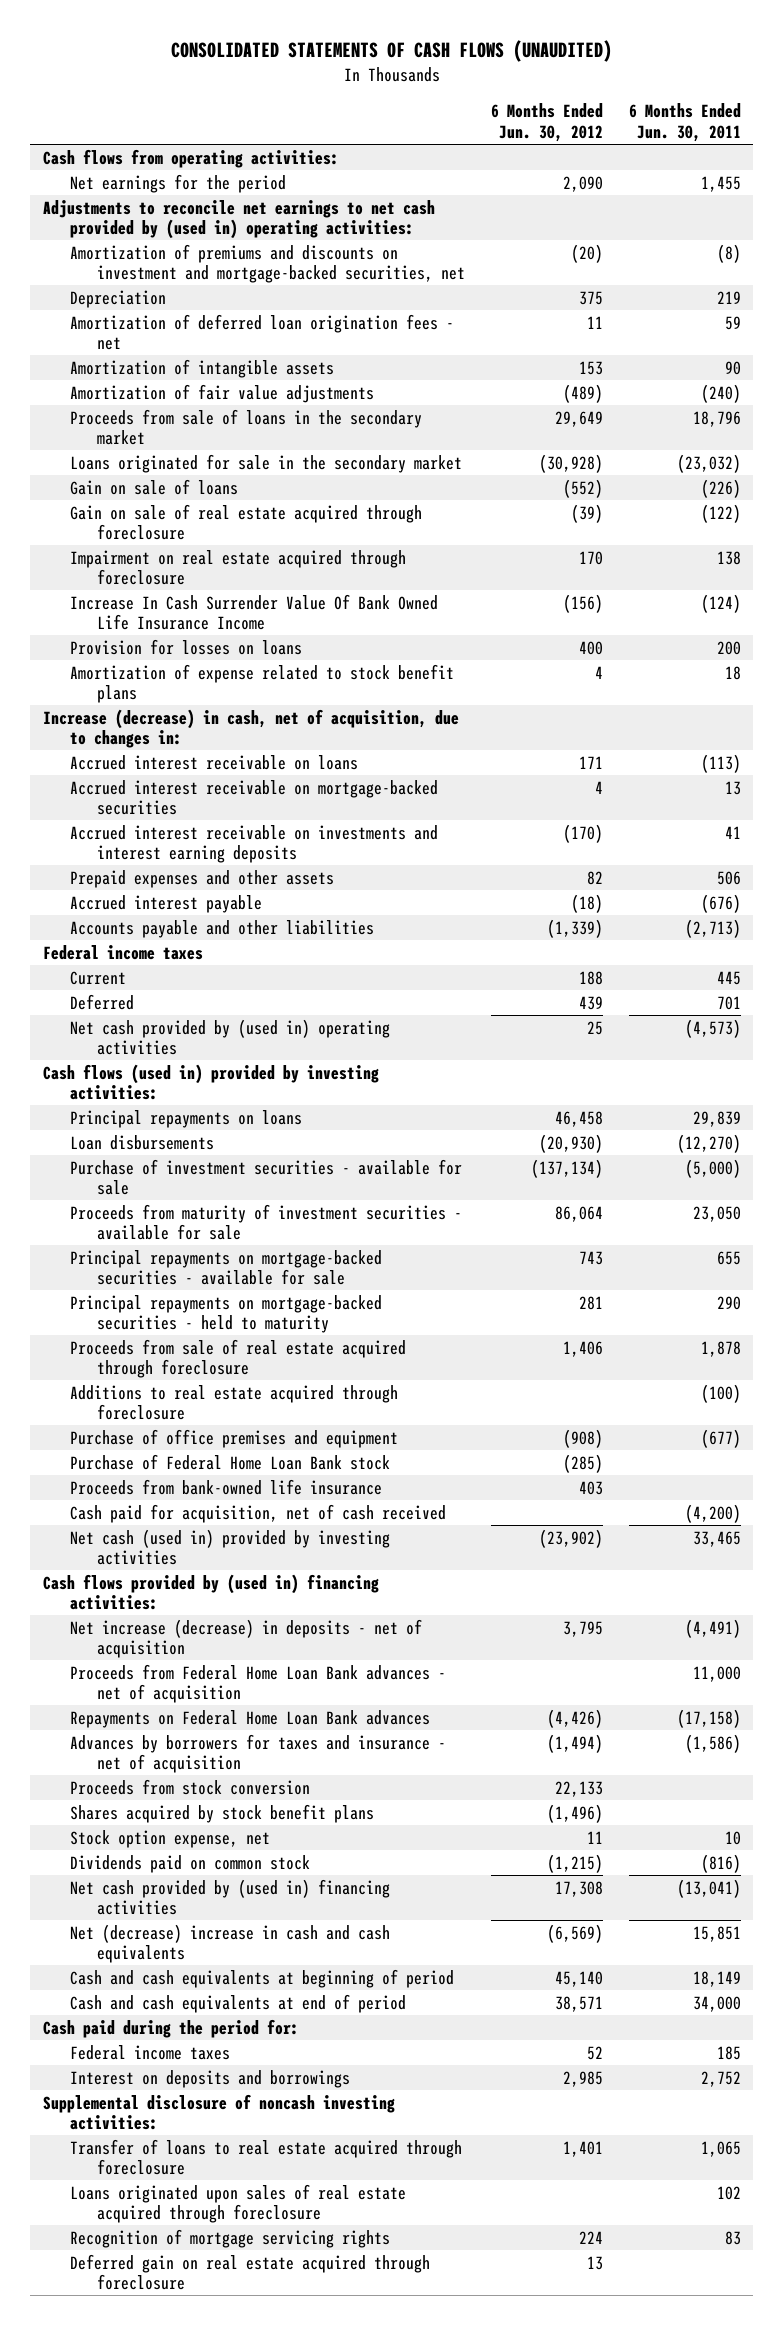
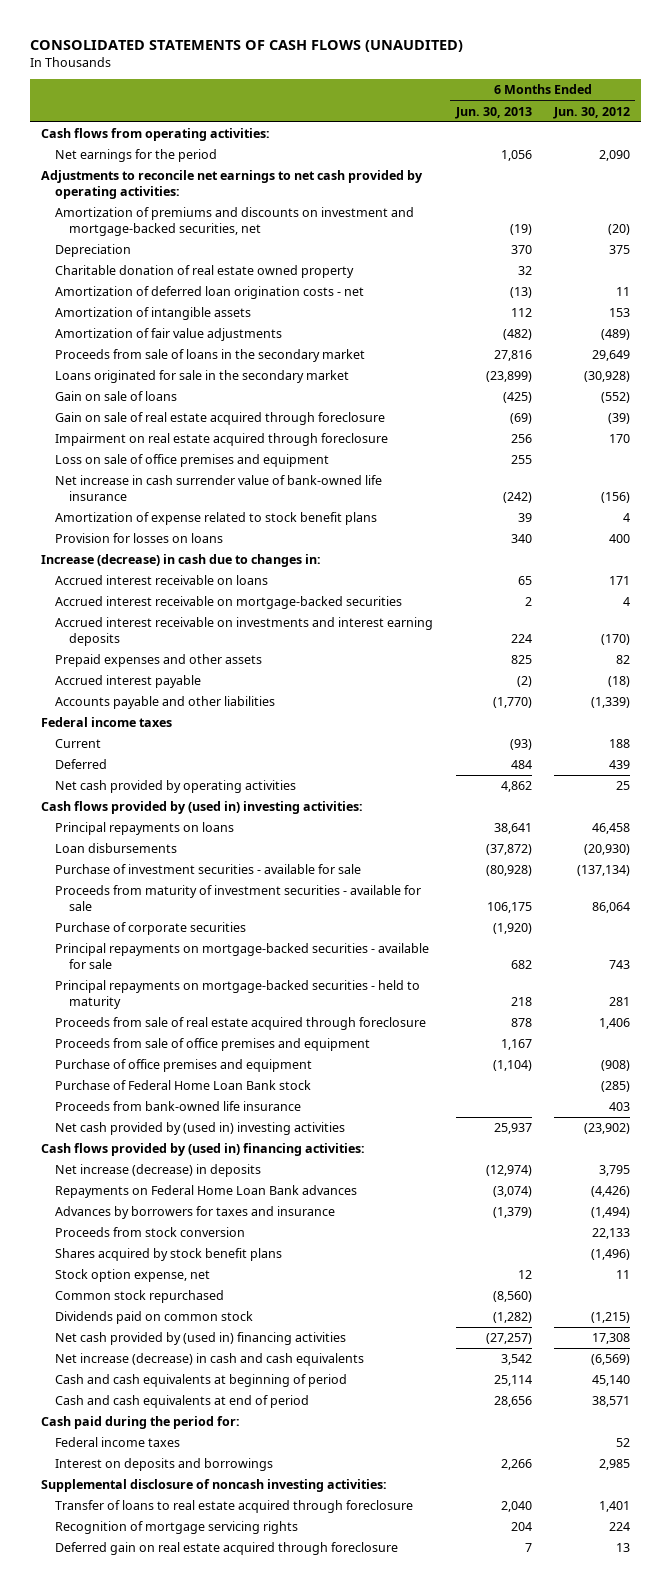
[628,103,741,143] 6 Months Ended Jun. 30, 2011 -> none
none -> [454,106,532,119] Jun. 30, 2013
[42,199,435,240] Adjustments to reconcile net earnings to net cash provided by (used in) operating activities: -> [41,170,424,200] Adjustments to reconcile net earnings to net cash provided by operating activities:
none -> [55,265,355,279] Charitable donation of real estate owned property
[69,313,454,351] Amortization of deferred loan origination fees - net -> [55,286,365,300] Amortization of deferred loan origination costs - net
none -> [55,454,330,468] Loss on sale of office premises and equipment
[69,593,438,631] Increase In Cash Surrender Value Of Bank Owned Life Insurance Income -> [55,475,383,502] Net increase in cash surrender value of bank-owned life insurance
[69,638,302,655] Provision for losses on loans -> [55,533,224,544] Provision for losses on loans
[42,708,459,749] Increase (decrease) in cash, net of acquisition, due to changes in: -> [41,554,322,568] Increase (decrease) in cash due to changes in:
[69,1018,390,1056] Net cash provided by (used in) operating activities -> [55,780,297,794] Net cash provided by operating activities
[42,1063,379,1101] Cash flows (used in) provided by investing activities: -> [41,801,364,815] Cash flows provided by (used in) investing activities:
none -> [55,922,247,936] Purchase of corporate securities
[69,1384,398,1421] Additions to real estate acquired through foreclosure -> none
none -> [55,1038,371,1052] Proceeds from sale of office premises and equipment
[69,1503,446,1523] Cash paid for acquisition, net of cash received -> none
[69,1528,390,1566] Net cash (used in) provided by investing activities -> [55,1122,346,1136] Net cash provided by (used in) investing activities
[69,1663,446,1704] Proceeds from Federal Home Loan Bank advances - net of acquisition -> none
[69,1618,422,1659] Net increase (decrease) in deposits - net of acquisition -> [55,1164,262,1178] Net increase (decrease) in deposits
[69,1733,446,1774] Advances by borrowers for taxes and insurance - net of acquisition -> [55,1206,336,1220] Advances by borrowers for taxes and insurance
none -> [55,1290,225,1304] Common stock repurchased
[69,1923,390,1964] Net (decrease) increase in cash and cash equivalents -> [55,1353,365,1367] Net increase (decrease) in cash and cash equivalents
[69,2183,406,2224] Loans originated upon sales of real estate acquired through foreclosure -> none

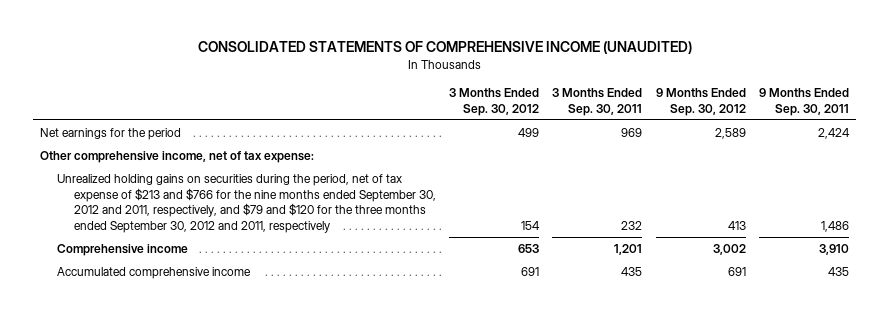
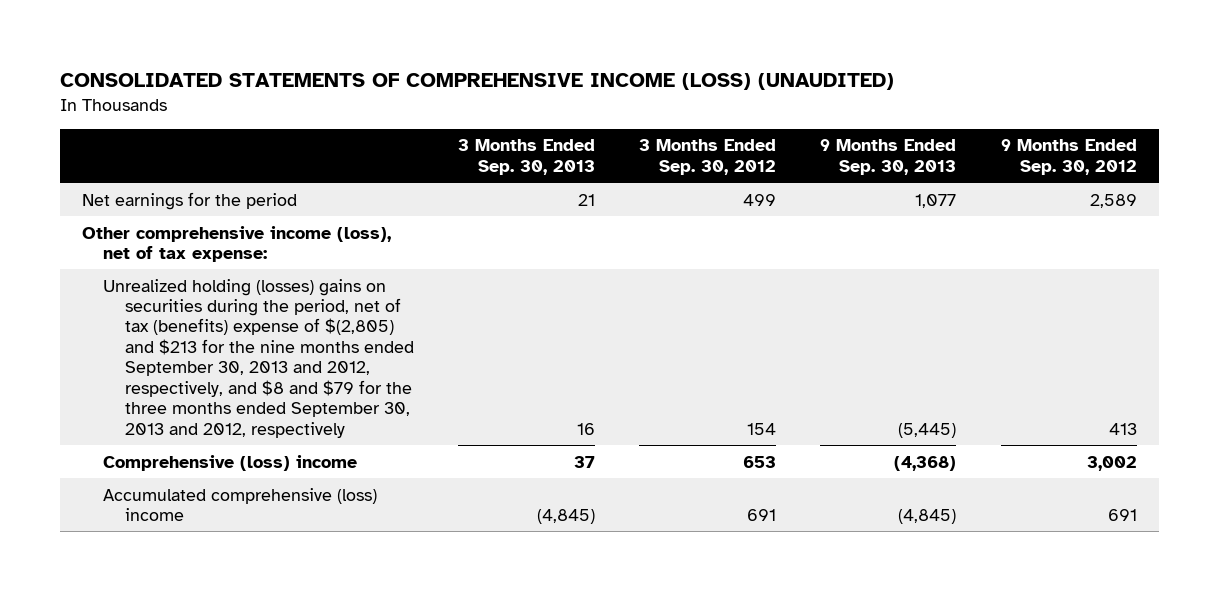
[197,41,692,55] CONSOLIDATED STATEMENTS OF COMPREHENSIVE INCOME (UNAUDITED) -> [59,73,894,91] CONSOLIDATED STATEMENTS OF COMPREHENSIVE INCOME (LOSS) (UNAUDITED)
[552,88,643,116] 3 Months Ended Sep. 30, 2011 -> none
[759,88,850,116] 9 Months Ended Sep. 30, 2011 -> none
none -> [457,139,595,175] 3 Months Ended Sep. 30, 2013
none -> [820,139,957,175] 9 Months Ended Sep. 30, 2013
[39,151,314,164] Other comprehensive income, net of tax expense: -> [81,225,391,262] Other comprehensive income (loss), net of tax expense:
[56,174,436,234] Unrealized holding gains on securities during the period, net of tax expense of $213 and $766 for the nine months ended September 30, 2012 and 2011, respectively, and $79 and $120 for the three months ended September 30, 2012 and 2011, respectively -> [103,278,414,438] Unrealized holding (losses) gains on securities during the period, net of tax (benefits) expense of $(2,805) and $213 for the nine months ended September 30, 2013 and 2012, respectively, and $8 and $79 for the three months ended September 30, 2013 and 2012, respectively
[56,244,188,257] Comprehensive income -> [103,454,358,471] Comprehensive (loss) income
[56,267,251,280] Accumulated comprehensive income -> [103,487,378,521] Accumulated comprehensive (loss) income

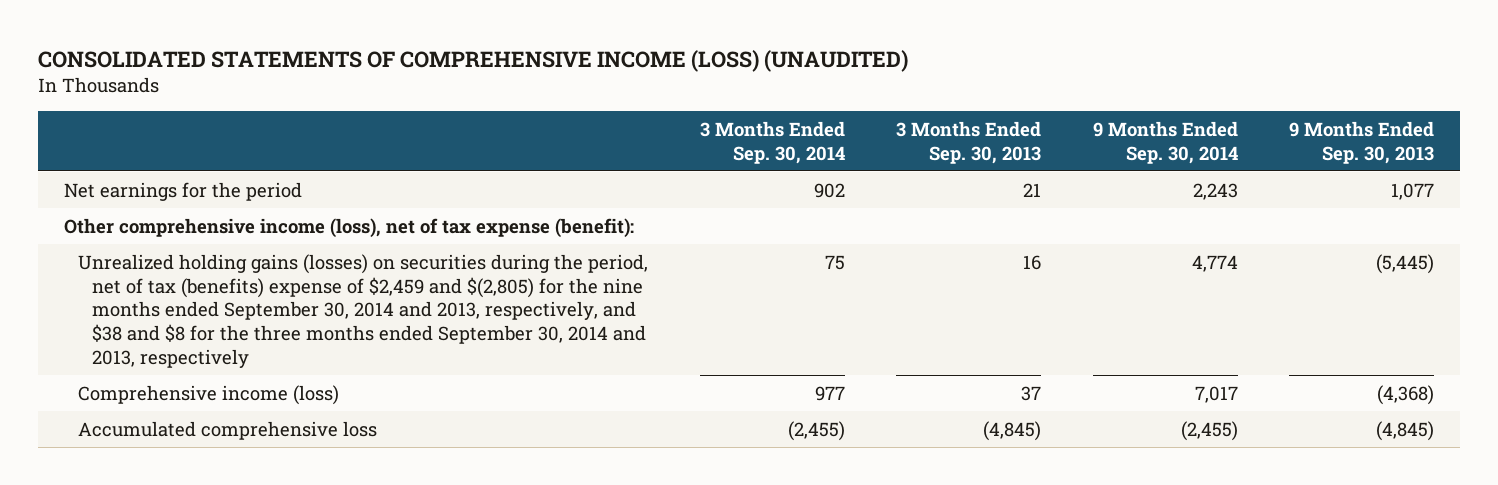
[639,139,777,175] 3 Months Ended Sep. 30, 2012 -> none
[1000,139,1137,175] 9 Months Ended Sep. 30, 2012 -> none
none -> [699,120,845,164] 3 Months Ended Sep. 30, 2014
none -> [1092,120,1238,164] 9 Months Ended Sep. 30, 2014
[81,225,391,262] Other comprehensive income (loss), net of tax expense: -> [63,217,634,238] Other comprehensive income (loss), net of tax expense (benefit):
[103,278,414,438] Unrealized holding (losses) gains on securities during the period, net of tax (benefits) expense of $(2,805) and $213 for the nine months ended September 30, 2013 and 2012, respectively, and $8 and $79 for the three months ended September 30, 2013 and 2012, respectively -> [78,253,649,368] Unrealized holding gains (losses) on securities during the period, net of tax (benefits) expense of $2,459 and $(2,805) for the nine months ended September 30, 2014 and 2013, respectively, and $38 and $8 for the three months ended September 30, 2014 and 2013, respectively
[103,454,358,471] Comprehensive (loss) income -> [78,384,340,405] Comprehensive income (loss)
[103,487,378,521] Accumulated comprehensive (loss) income -> [78,420,378,440] Accumulated comprehensive loss

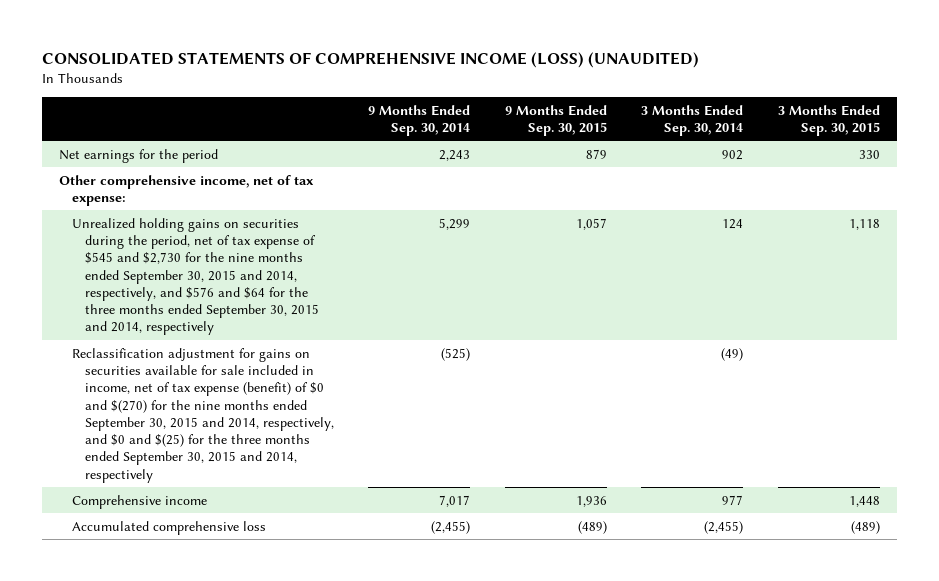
[896,120,1042,164] 3 Months Ended Sep. 30, 2013 -> none
[1288,120,1434,164] 9 Months Ended Sep. 30, 2013 -> none
none -> [504,104,607,136] 9 Months Ended Sep. 30, 2015
none -> [777,104,880,136] 3 Months Ended Sep. 30, 2015
[63,217,634,238] Other comprehensive income (loss), net of tax expense (benefit): -> [58,174,314,206] Other comprehensive income, net of tax expense:
[78,253,649,368] Unrealized holding gains (losses) on securities during the period, net of tax (benefits) expense of $2,459 and $(2,805) for the nine months ended September 30, 2014 and 2013, respectively, and $38 and $8 for the three months ended September 30, 2014 and 2013, respectively -> [71,217,319,336] Unrealized holding gains on securities during the period, net of tax expense of $545 and $2,730 for the nine months ended September 30, 2015 and 2014, respectively, and $576 and $64 for the three months ended September 30, 2015 and 2014, respectively
[824,254,845,270] 75 -> [722,218,744,229] 124
[1191,254,1238,272] 4,774 -> [439,217,471,230] 5,299
none -> [71,347,334,483] Reclassification adjustment for gains on securities available for sale included in income, net of tax expense (benefit) of $0 and $(270) for the nine months ended September 30, 2015 and 2014, respectively, and $0 and $(25) for the three months ended September 30, 2015 and 2014, respectively
[78,384,340,405] Comprehensive income (loss) -> [71,494,207,509] Comprehensive income

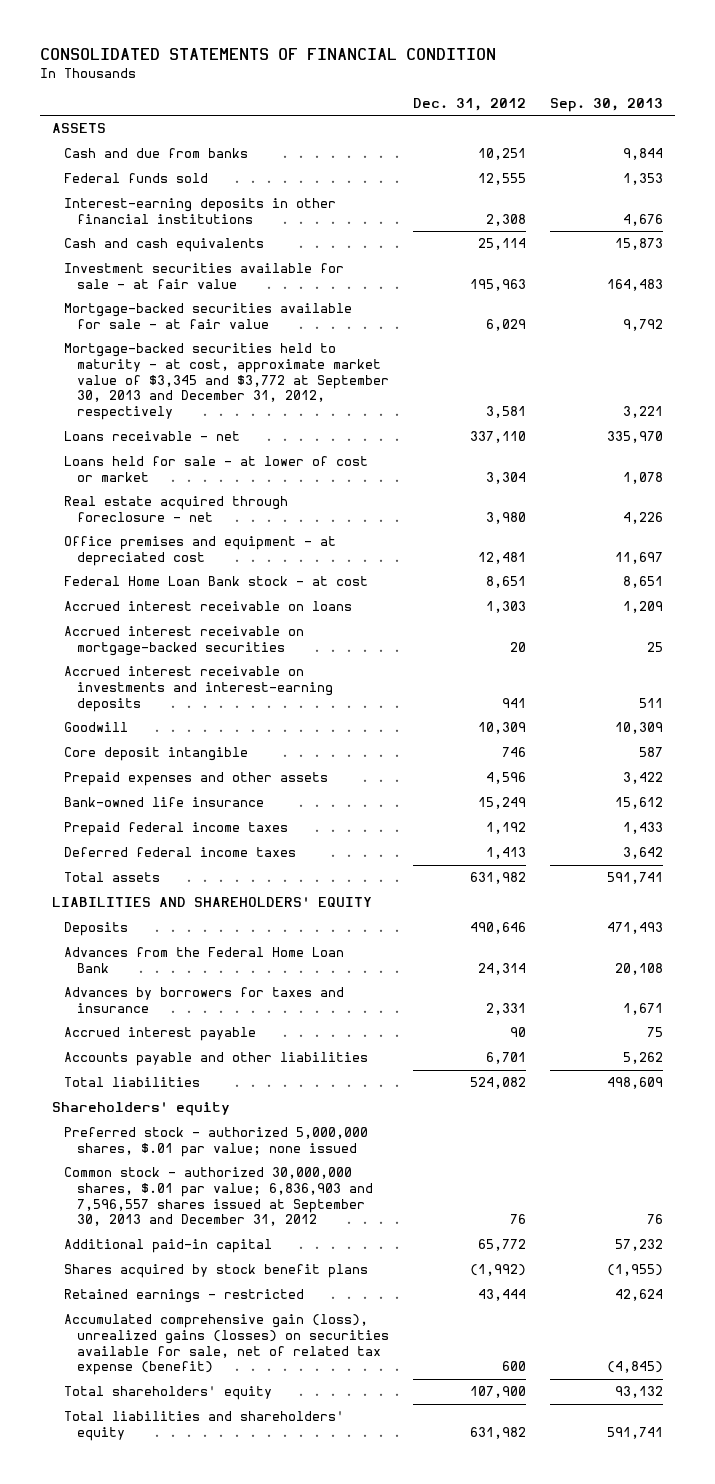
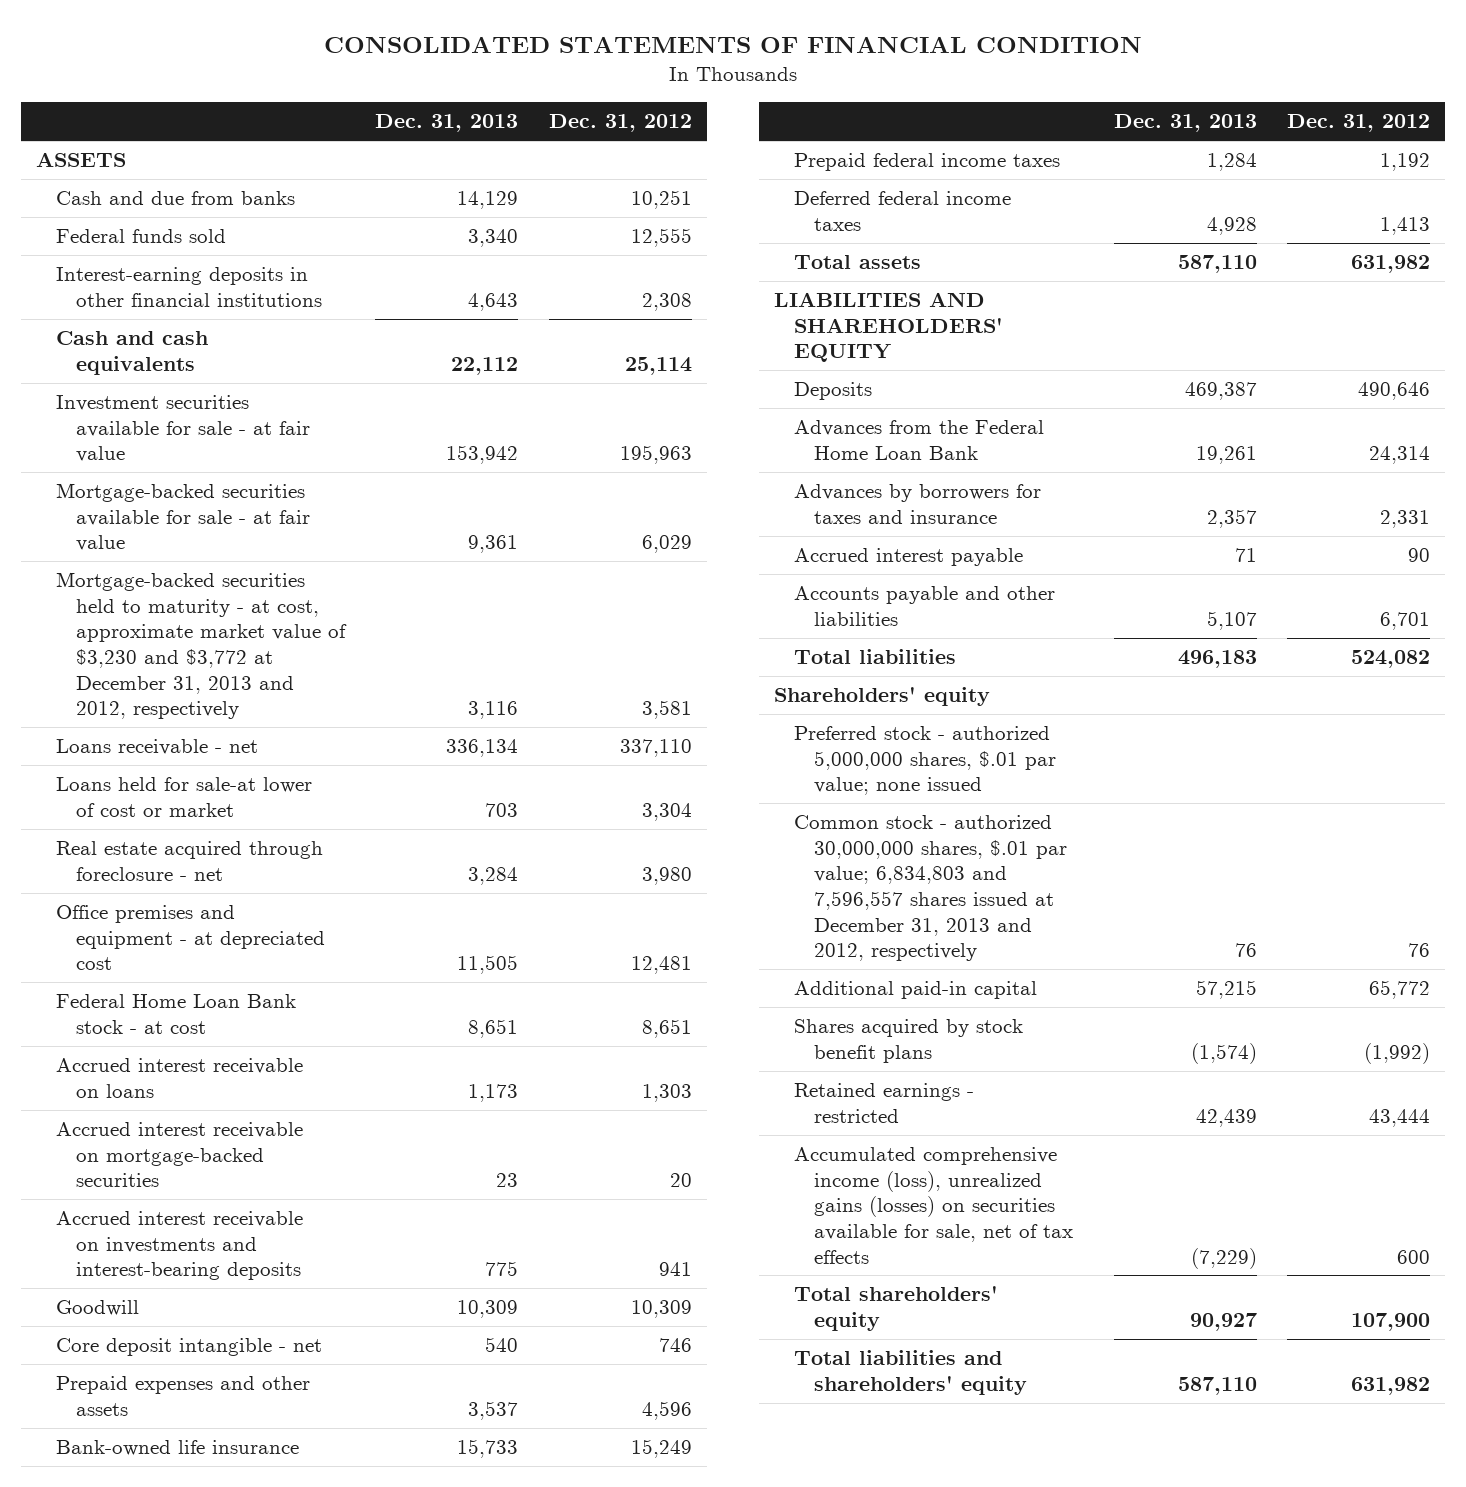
[549,97,663,112] Sep. 30, 2013 -> none
none -> [375,114,519,133] Dec. 31, 2013
[64,343,389,421] Mortgage-backed securities held to maturity - at cost, approximate market value of $3,345 and $3,772 at September 30, 2013 and December 31, 2012, respectively -> [55,572,347,720] Mortgage-backed securities held to maturity - at cost, approximate market value of $3,230 and $3,772 at December 31, 2013 and 2012, respectively
[64,456,369,482] Loans held for sale - at lower of cost or market -> [55,777,312,817] Loans held for sale-at lower of cost or market
[64,666,333,712] Accrued interest receivable on investments and interest-earning deposits -> [55,1211,303,1281] Accrued interest receivable on investments and interest-bearing deposits
[64,747,249,762] Core deposit intangible -> [55,1338,322,1357] Core deposit intangible - net
[64,1167,373,1227] Common stock - authorized 30,000,000 shares, $.01 par value; 6,836,903 and 7,596,557 shares issued at September 30, 2013 and December 31, 2012 -> [794,815,1068,962] Common stock - authorized 30,000,000 shares, $.01 par value; 6,834,803 and 7,596,557 shares issued at December 31, 2013 and 2012, respectively
[64,1314,389,1376] Accumulated comprehensive gain (loss), unrealized gains (losses) on securities available for sale, net of related tax expense (benefit) -> [794,1147,1074,1264] Accumulated comprehensive income (loss), unrealized gains (losses) on securities available for sale, net of tax effects

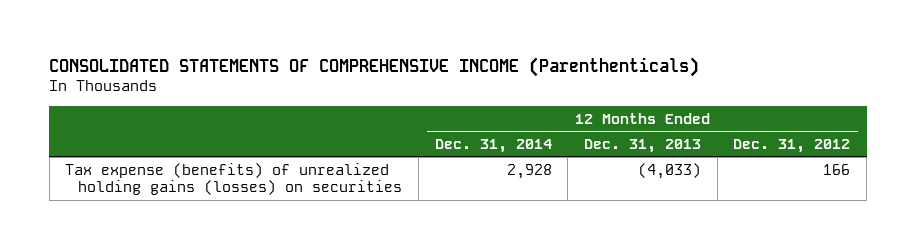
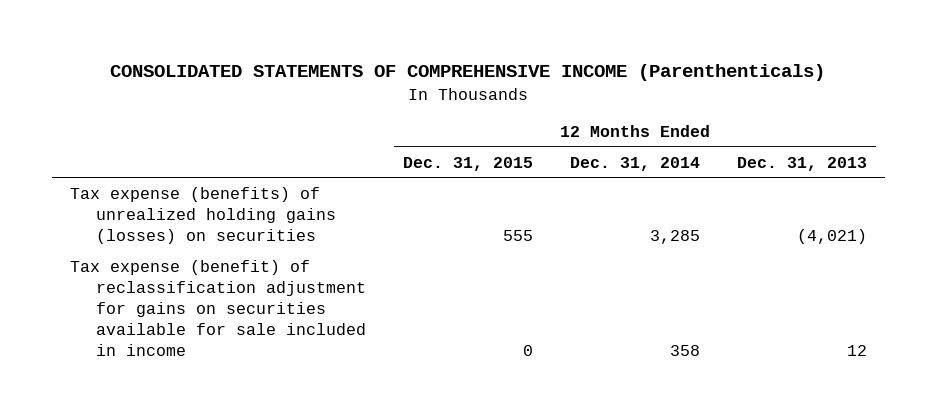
[733,138,851,153] Dec. 31, 2012 -> none
none -> [403,156,534,171] Dec. 31, 2015
[506,163,552,179] 2,928 -> [650,229,701,244] 3,285
[638,162,702,179] (4,033) -> [796,228,867,244] (4,021)
none -> [70,259,367,356] Tax expense (benefit) of reclassification adjustment for gains on securities available for sale included in income

